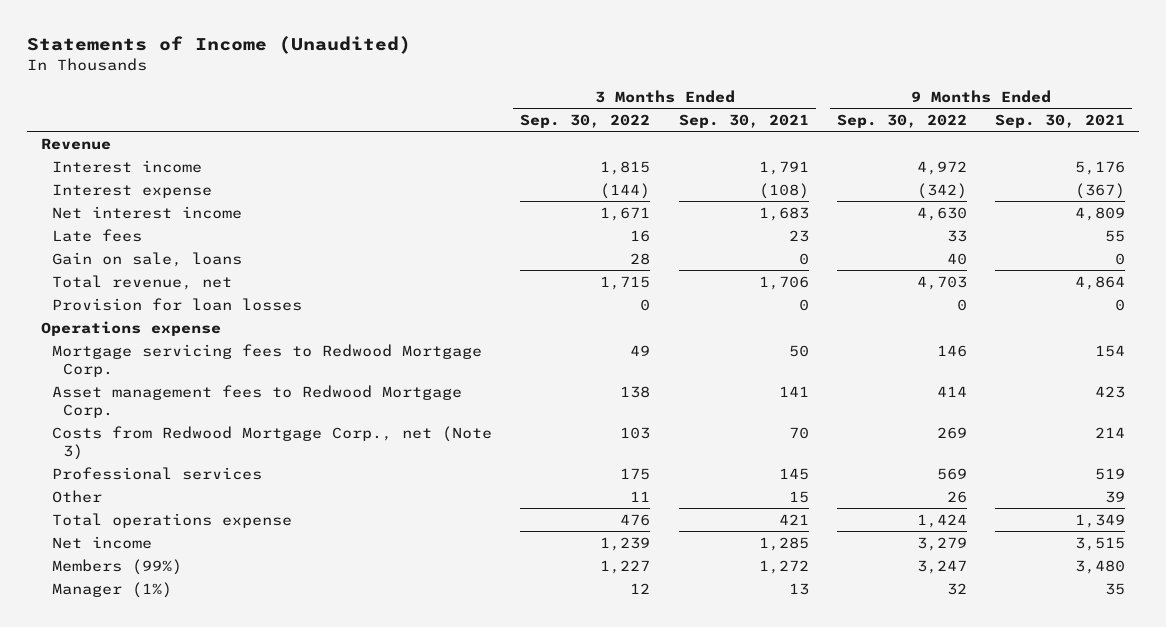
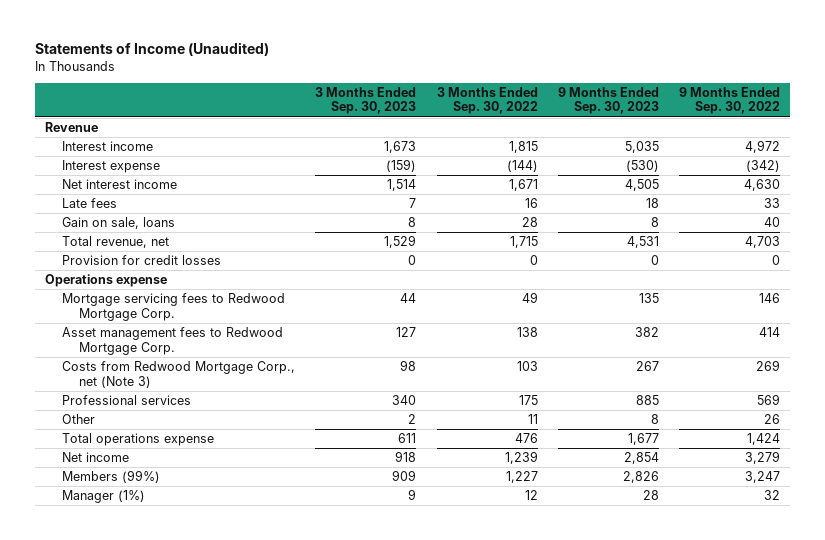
[678,113,809,128] Sep. 30, 2021 -> none
[995,113,1126,128] Sep. 30, 2021 -> none
none -> [315,87,417,115] 3 Months Ended Sep. 30, 2023
none -> [557,87,659,115] 9 Months Ended Sep. 30, 2023
[52,297,303,311] Provision for loan losses -> [62,255,222,266] Provision for credit losses

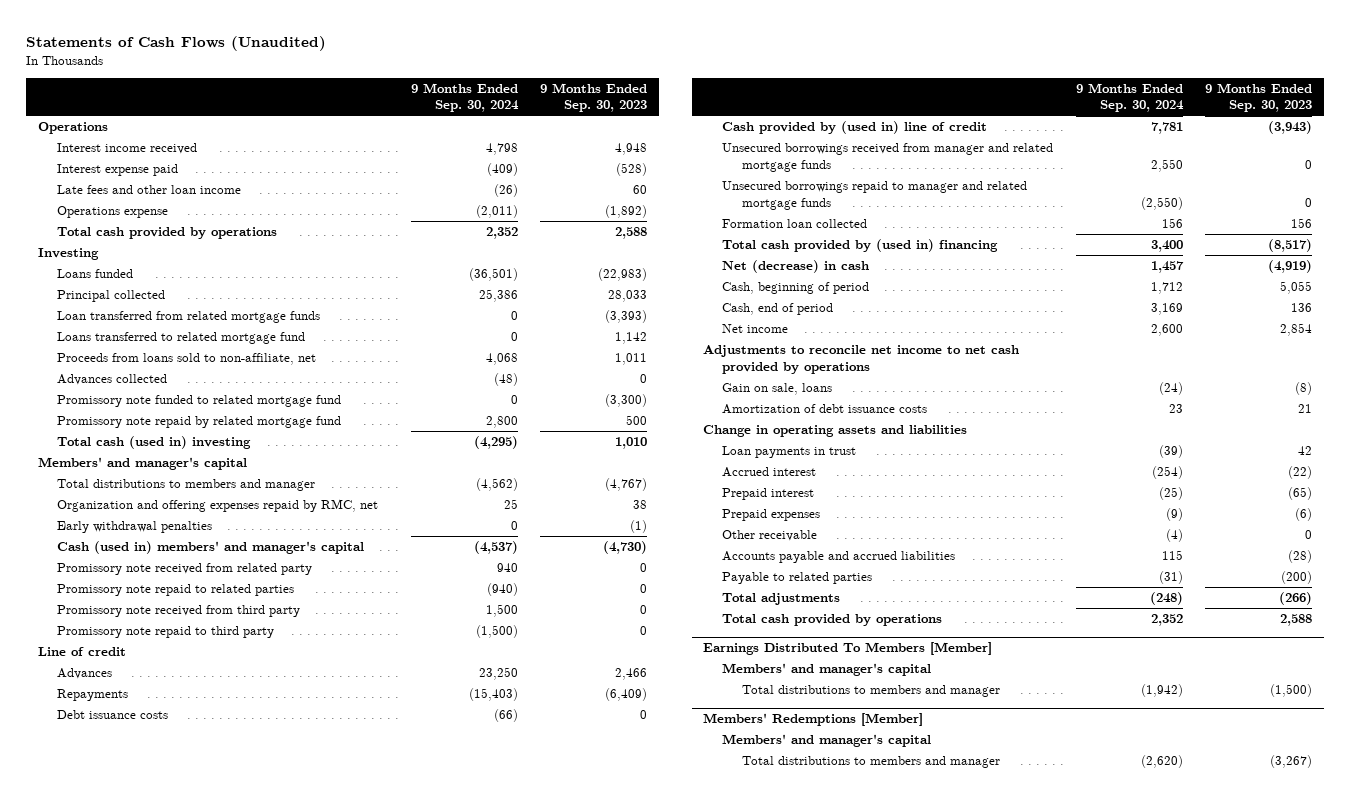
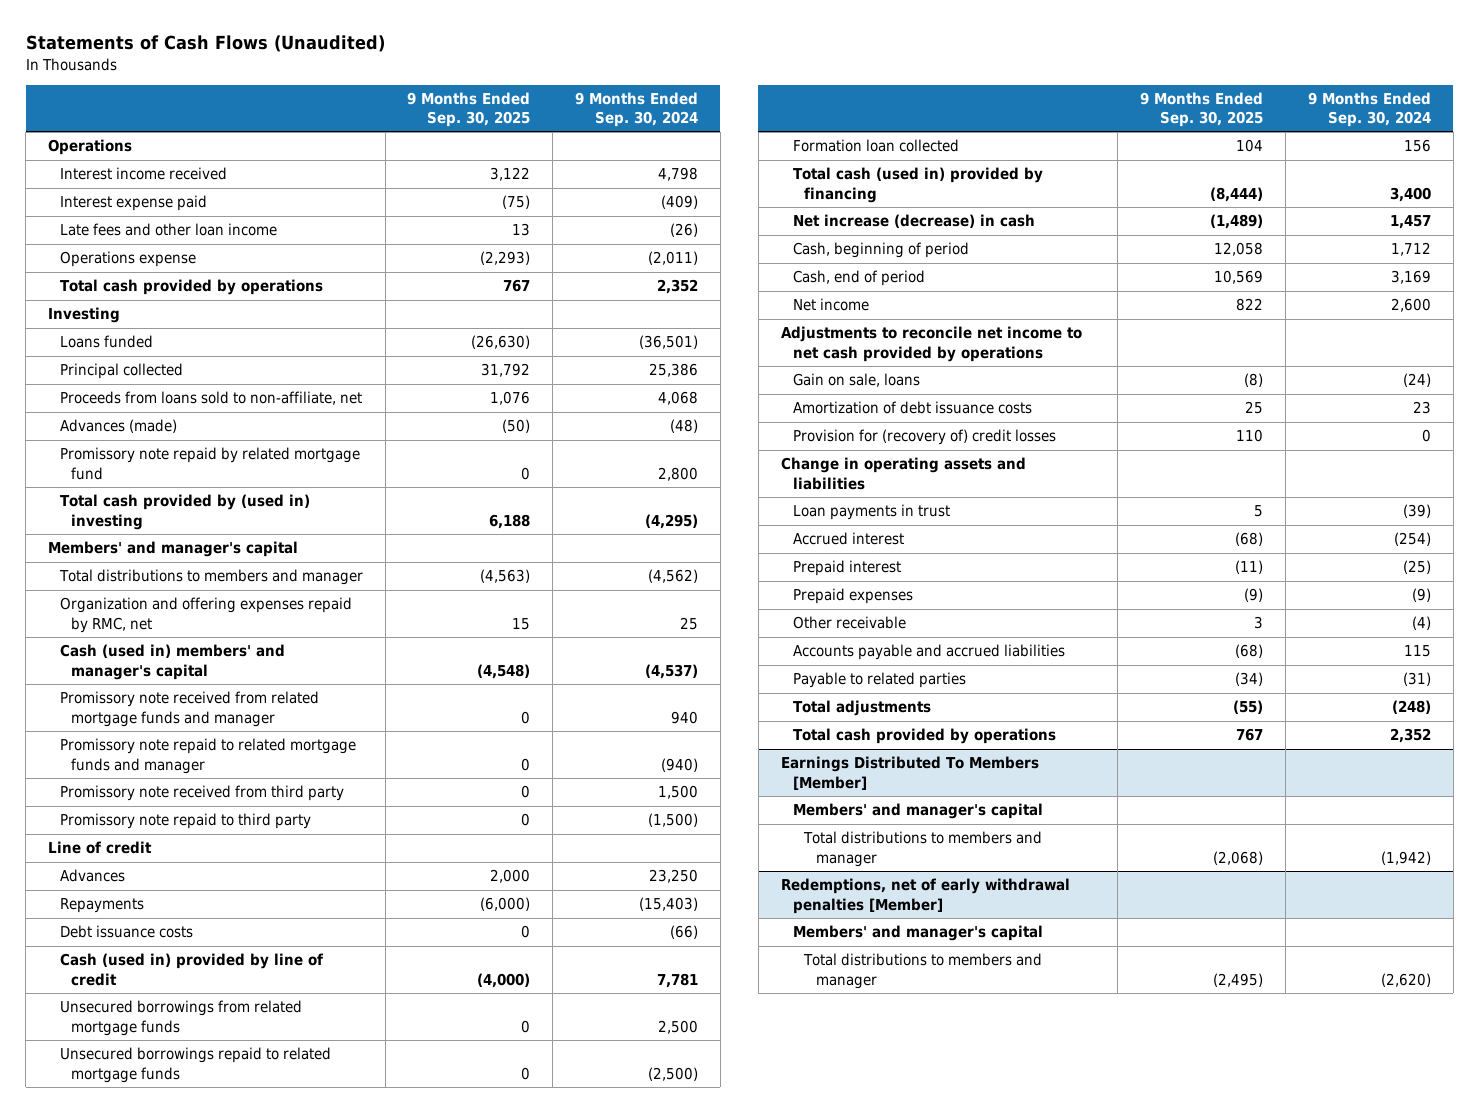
[540,82,648,113] 9 Months Ended Sep. 30, 2023 -> none
none -> [407,92,531,128] 9 Months Ended Sep. 30, 2025
[57,311,321,324] Loan transferred from related mortgage funds -> none
[57,332,306,345] Loans transferred to related mortgage fund -> none
[57,395,342,408] Promissory note funded to related mortgage fund -> none
[57,374,168,386] Advances collected -> [59,419,177,434] Advances (made)
[57,436,252,450] Total cash (used in) investing -> [59,494,310,530] Total cash provided by (used in) investing
[57,521,213,534] Early withdrawal penalties -> none
[57,563,313,576] Promissory note received from related party -> [59,691,319,727] Promissory note received from related mortgage funds and manager
[57,584,295,597] Promissory note repaid to related parties -> [59,738,356,774] Promissory note repaid to related mortgage funds and manager
[722,121,988,135] Cash provided by (used in) line of credit -> [59,953,323,986] Cash (used in) provided by line of credit
[722,143,1054,172] Unsecured borrowings received from manager and related mortgage funds -> [59,1000,302,1036] Unsecured borrowings from related mortgage funds
[1150,158,1183,172] 2,550 -> [658,1019,699,1034] 2,500
[722,181,1028,210] Unsecured borrowings repaid to manager and related mortgage funds -> [59,1047,331,1083] Unsecured borrowings repaid to related mortgage funds
[1140,196,1183,210] (2,550) -> [648,1066,699,1081] (2,500)
[722,239,999,253] Total cash provided by (used in) financing -> [792,167,1043,203] Total cash (used in) provided by financing
[722,260,870,274] Net (decrease) in cash -> [792,214,1035,229] Net increase (decrease) in cash
none -> [792,429,1056,446] Provision for (recovery of) credit losses
[702,713,923,727] Members' Redemptions [Member] -> [780,878,1070,914] Redemptions, net of early withdrawal penalties [Member]

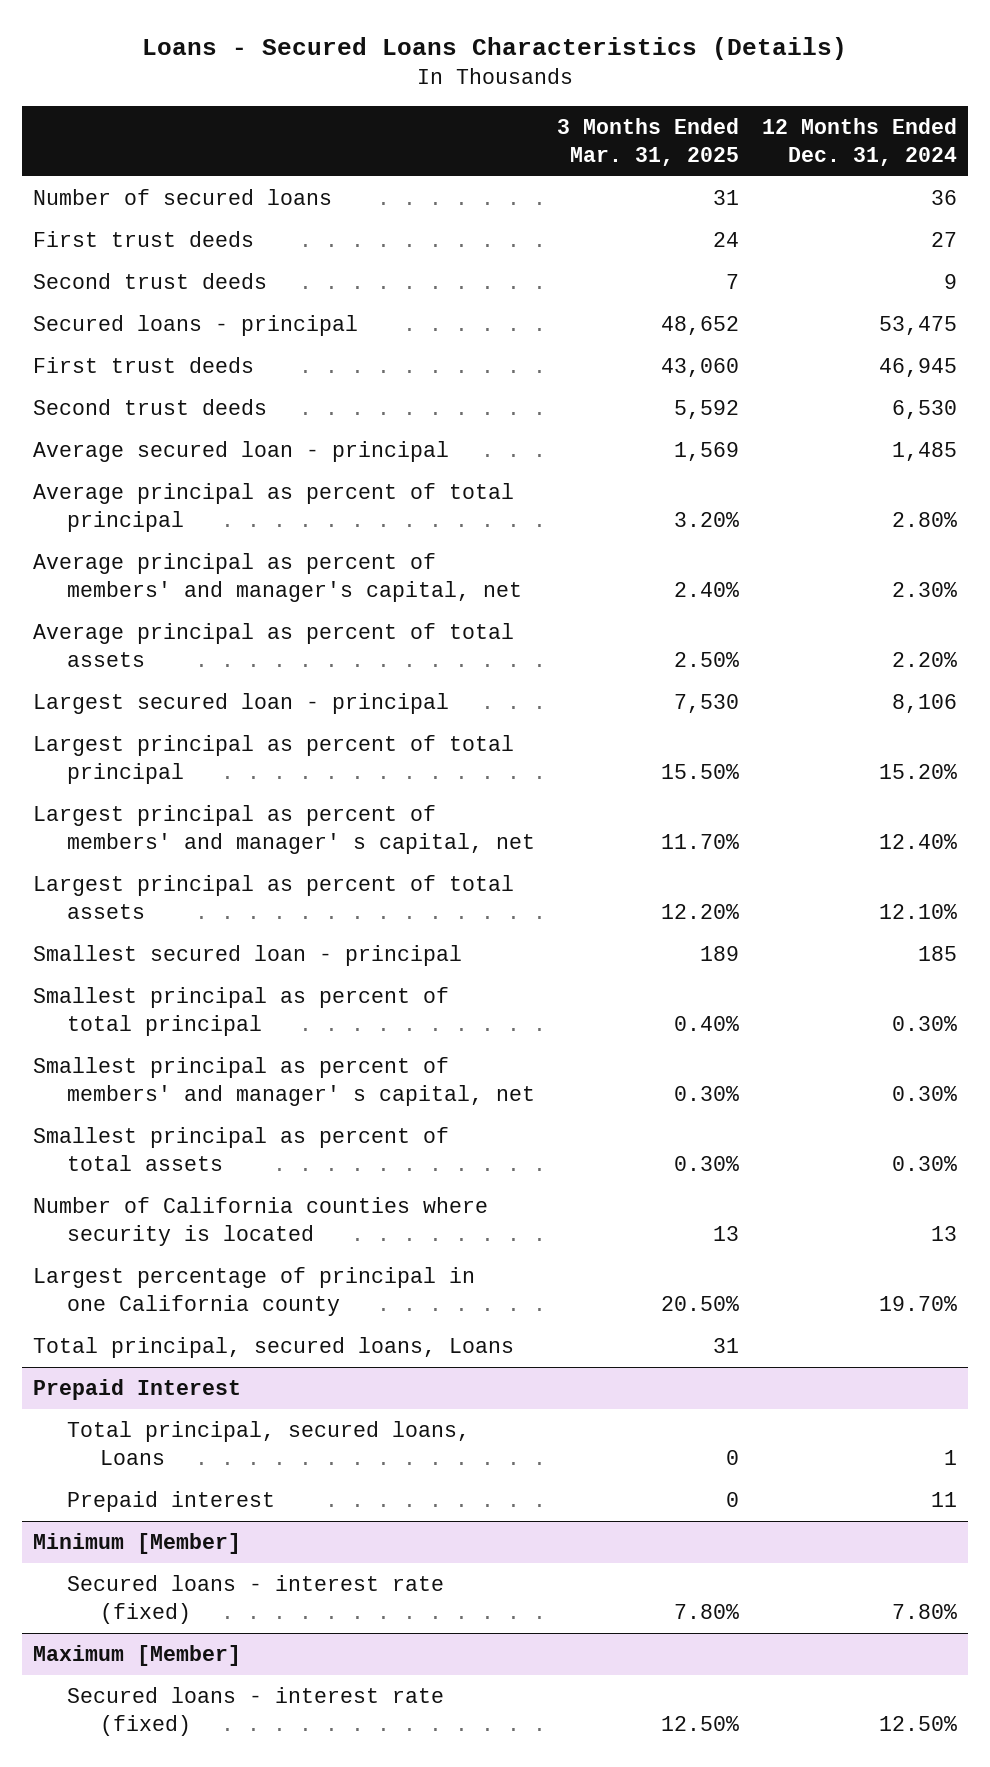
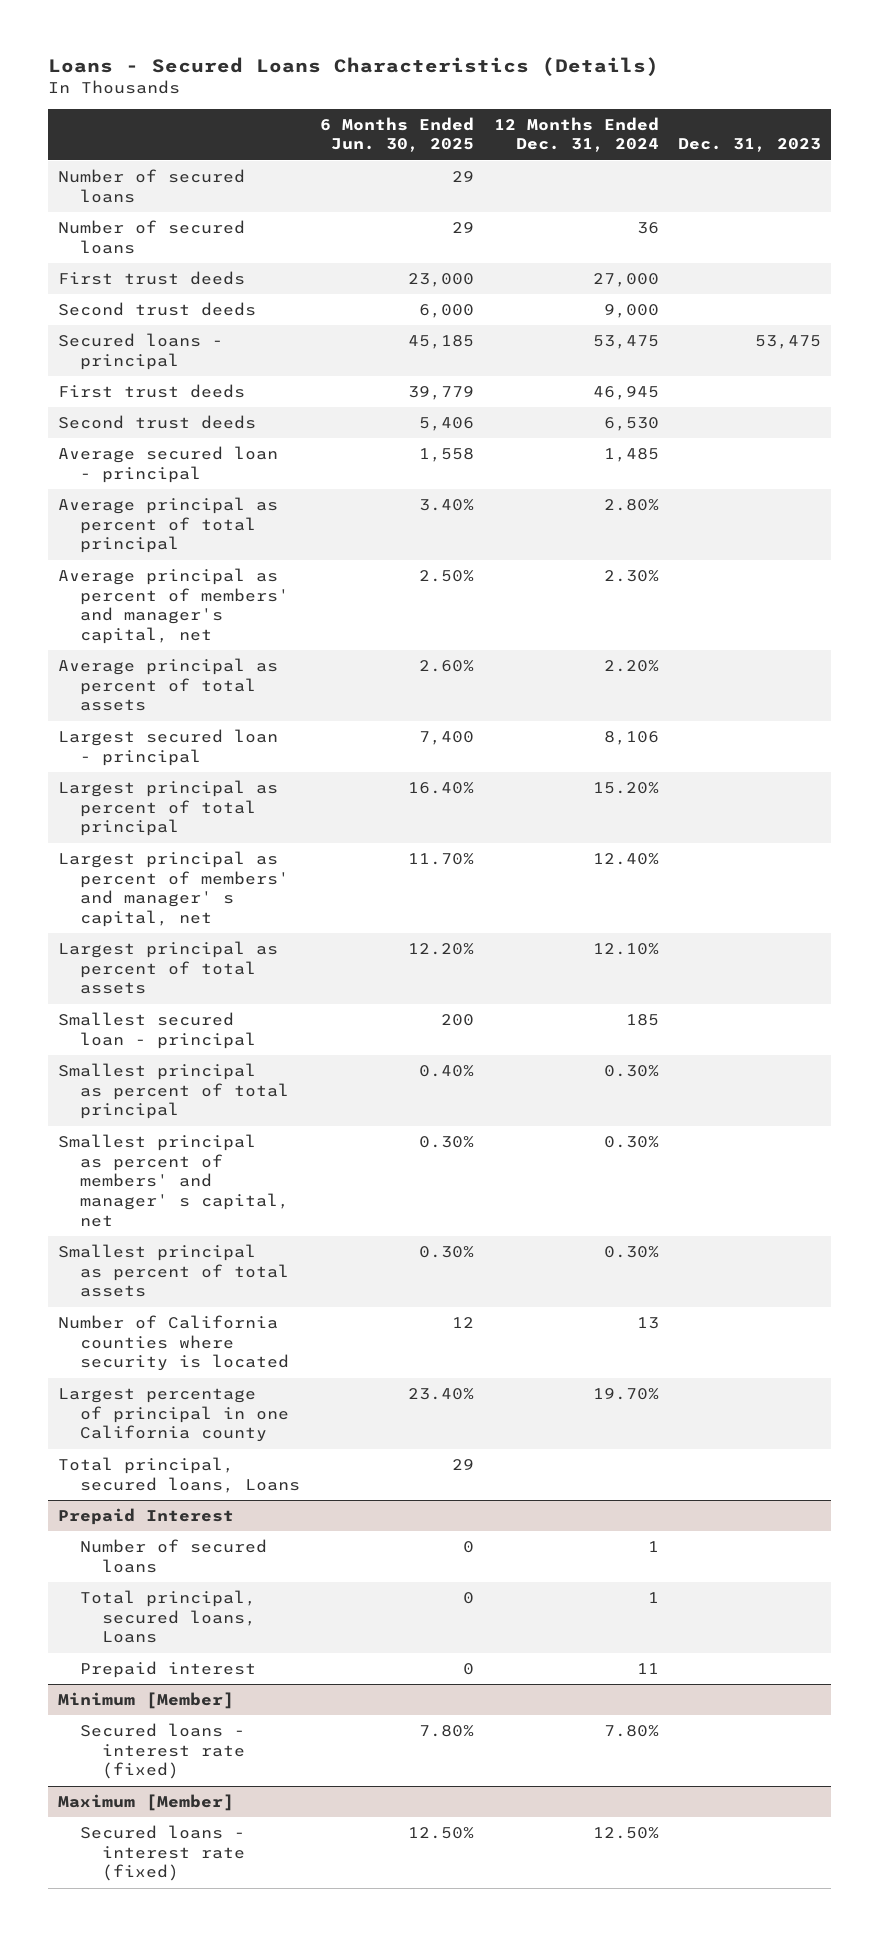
[557,117,740,166] 3 Months Ended Mar. 31, 2025 -> none
none -> [319,116,474,153] 6 Months Ended Jun. 30, 2025
none -> [678,138,822,153] Dec. 31, 2023
none -> [58,168,246,203] Number of secured loans
[930,232,957,248] 27 -> [592,272,659,287] 27,000
[943,274,957,290] 9 -> [603,303,659,318] 9,000
none -> [79,1538,267,1573] Number of secured loans

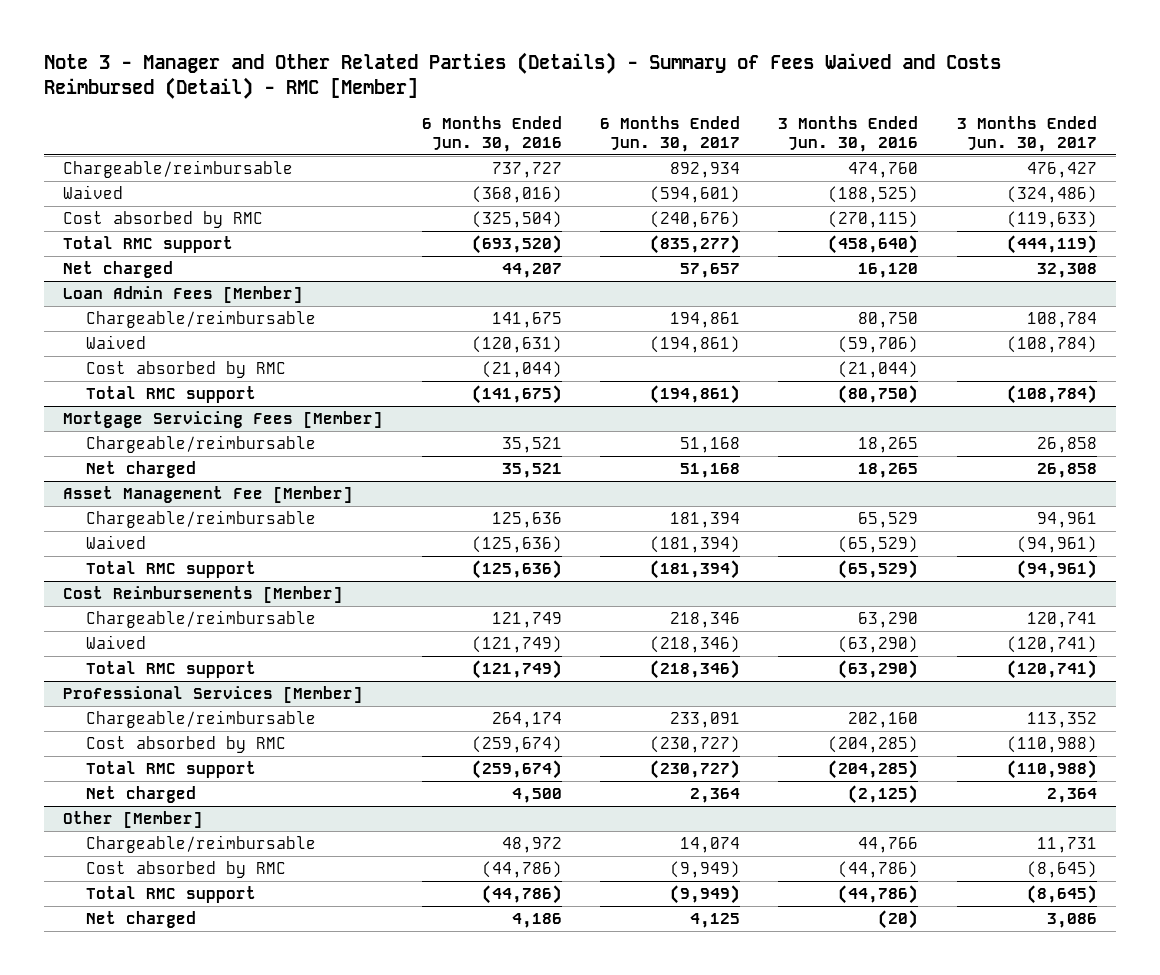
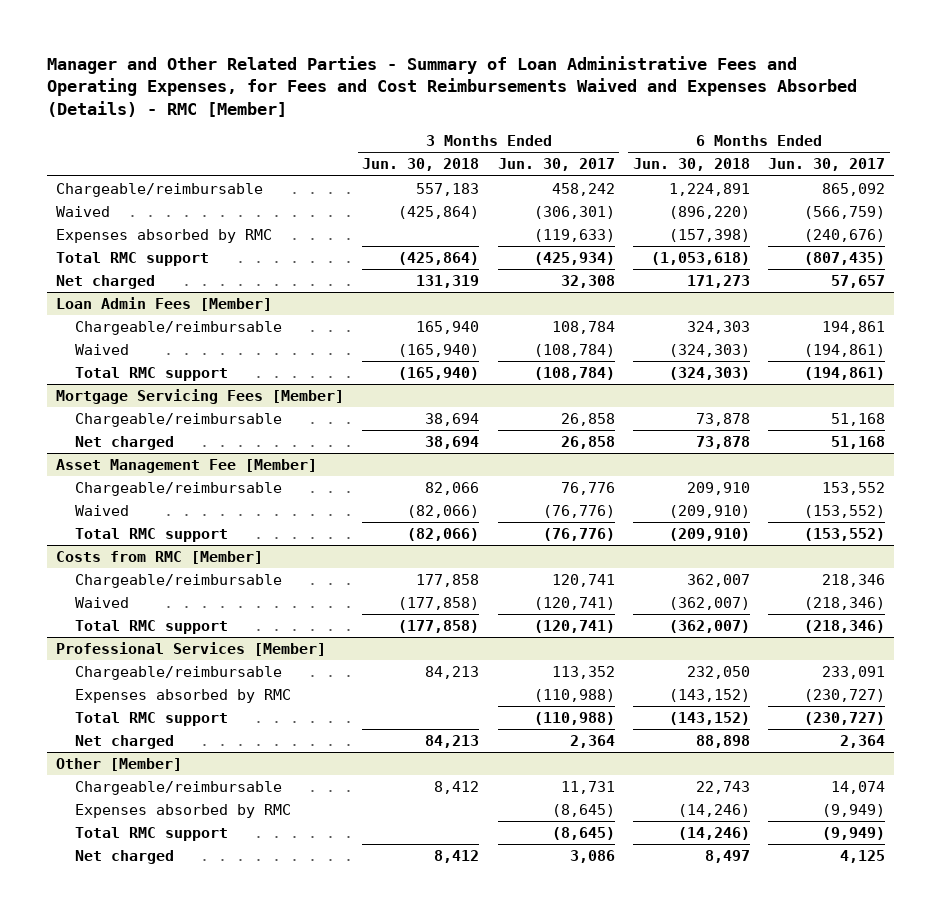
[43,52,1001,100] Note 3 - Manager and Other Related Parties (Details) - Summary of Fees Waived and Costs Reimbursed (Detail) - RMC [Member] -> [46,55,857,117] Manager and Other Related Parties - Summary of Loan Administrative Fees and Operating Expenses, for Fees and Cost Reimbursements Waived and Expenses Absorbed (Details) - RMC [Member]
[421,115,562,153] 6 Months Ended Jun. 30, 2016 -> none
[778,115,919,153] 3 Months Ended Jun. 30, 2016 -> none
none -> [362,158,480,172] Jun. 30, 2018
none -> [632,158,750,172] Jun. 30, 2018
[669,162,740,179] 892,934 -> [822,182,886,196] 865,092
[1026,162,1097,179] 476,427 -> [551,182,615,196] 458,242
[649,186,740,204] (594,601) -> [804,205,886,219] (566,759)
[1006,186,1097,204] (324,486) -> [533,205,615,219] (306,301)
[63,211,264,229] Cost absorbed by RMC -> [56,228,273,243] Expenses absorbed by RMC
[649,235,740,255] (835,277) -> [804,251,886,265] (807,435)
[1006,235,1097,255] (444,119) -> [533,251,615,265] (425,934)
[86,361,287,379] Cost absorbed by RMC -> none
[669,512,740,529] 181,394 -> [822,481,886,495] 153,552
[1036,512,1097,529] 94,961 -> [560,481,615,495] 76,776
[649,536,740,554] (181,394) -> [804,504,886,518] (153,552)
[1016,536,1097,554] (94,961) -> [542,504,615,518] (76,776)
[649,560,740,580] (181,394) -> [804,527,886,541] (153,552)
[1016,560,1097,580] (94,961) -> [542,527,615,541] (76,776)
[63,586,344,604] Cost Reimbursements [Member] -> [56,550,264,564] Costs from RMC [Member]
[86,736,287,754] Cost absorbed by RMC -> [75,688,292,703] Expenses absorbed by RMC
[86,861,287,879] Cost absorbed by RMC -> [75,803,292,818] Expenses absorbed by RMC

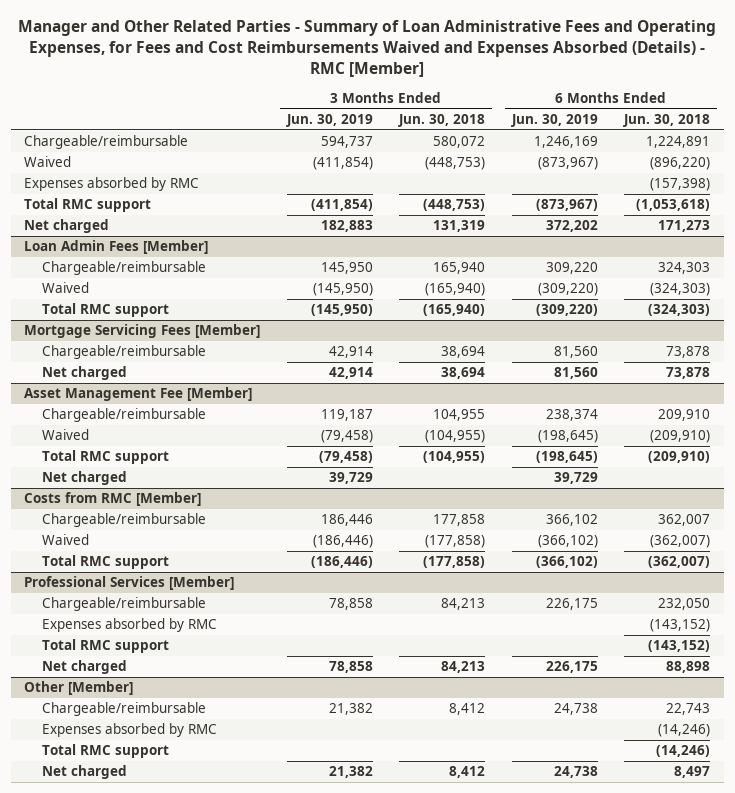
[497,158,615,172] Jun. 30, 2017 -> none
[768,158,886,172] Jun. 30, 2017 -> none
none -> [285,114,373,128] Jun. 30, 2019
none -> [510,114,598,128] Jun. 30, 2019
[416,182,480,196] 557,183 -> [433,136,486,149] 580,072
[398,205,480,219] (425,864) -> [425,157,486,171] (448,753)
[398,251,480,265] (425,864) -> [423,199,486,212] (448,753)
[425,481,480,495] 82,066 -> [433,409,486,422] 104,955
[407,504,480,518] (82,066) -> [425,430,486,444] (104,955)
[407,527,480,541] (82,066) -> [423,451,486,464] (104,955)
none -> [42,471,128,486] Net charged

